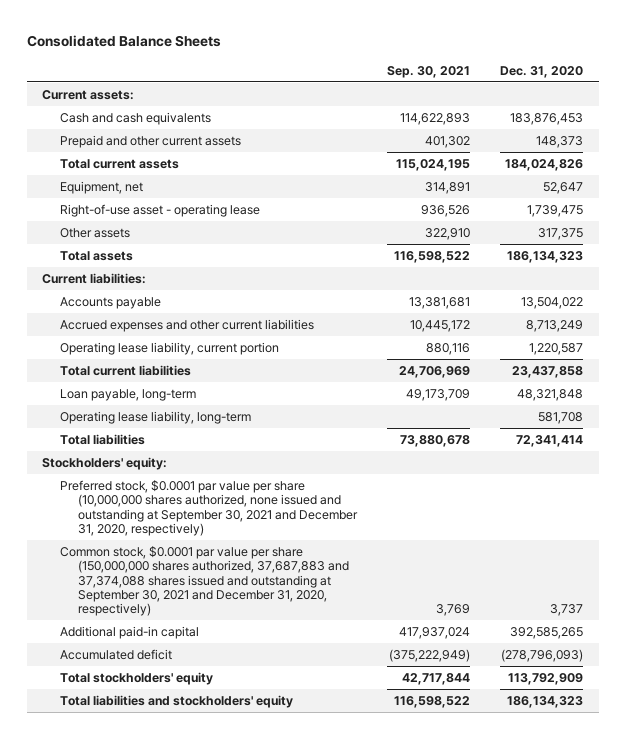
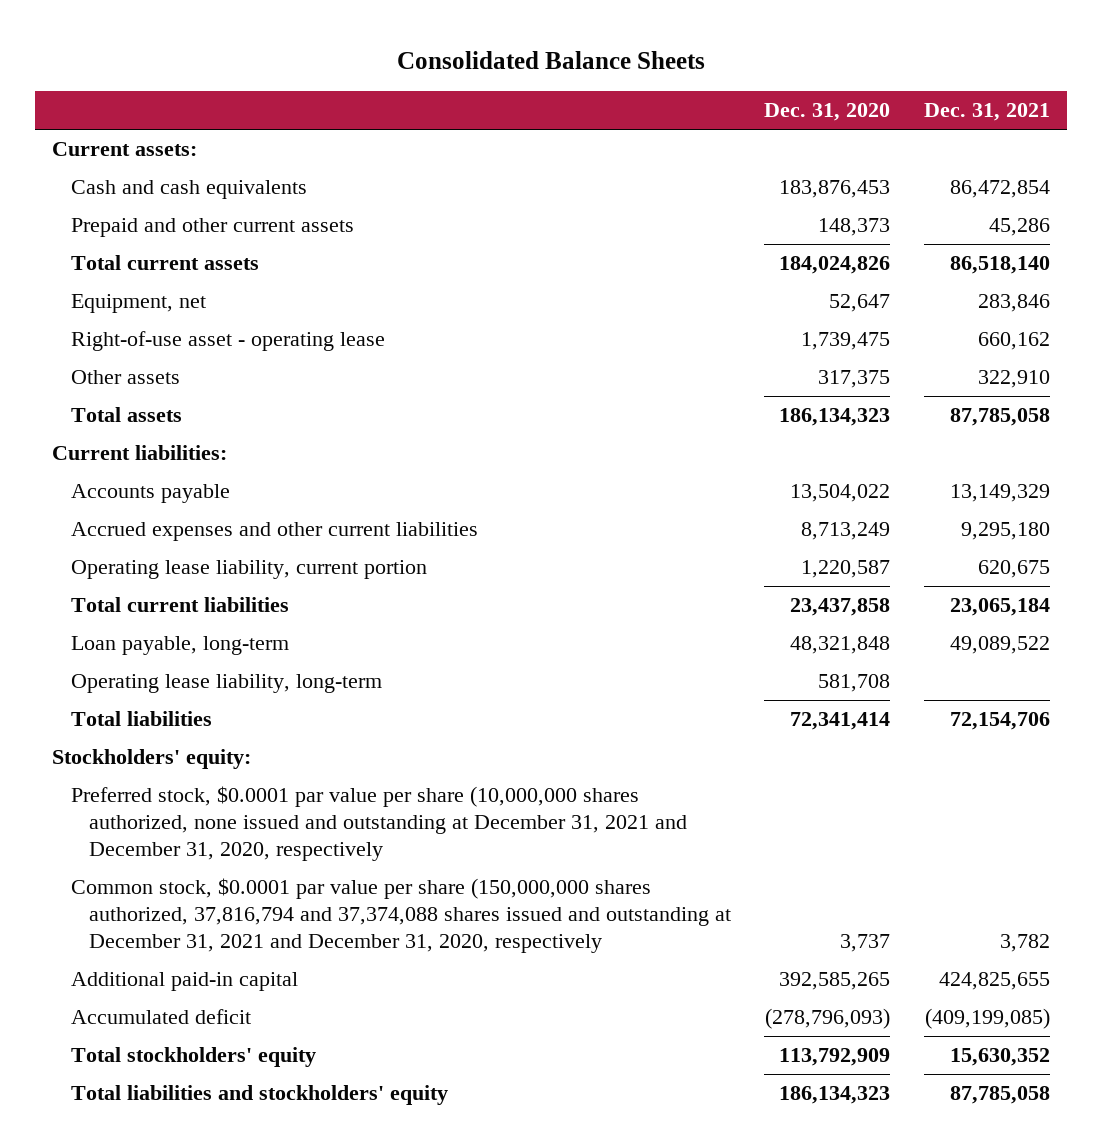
[387,65,471,78] Sep. 30, 2021 -> none
none -> [923,103,1050,122] Dec. 31, 2021
[59,479,358,536] Preferred stock, $0.0001 par value per share (10,000,000 shares authorized, none issued and outstanding at September 30, 2021 and December 31, 2020, respectively) -> [70,786,688,861] Preferred stock, $0.0001 par value per share (10,000,000 shares authorized, none issued and outstanding at December 31, 2021 and December 31, 2020, respectively
[59,545,349,617] Common stock, $0.0001 par value per share (150,000,000 shares authorized, 37,687,883 and 37,374,088 shares issued and outstanding at September 30, 2021 and December 31, 2020, respectively) -> [70,878,732,953] Common stock, $0.0001 par value per share (150,000,000 shares authorized, 37,816,794 and 37,374,088 shares issued and outstanding at December 31, 2021 and December 31, 2020, respectively

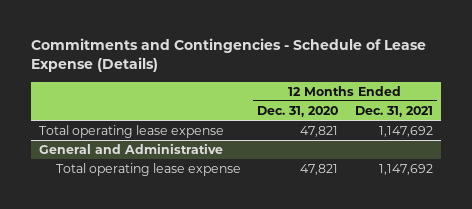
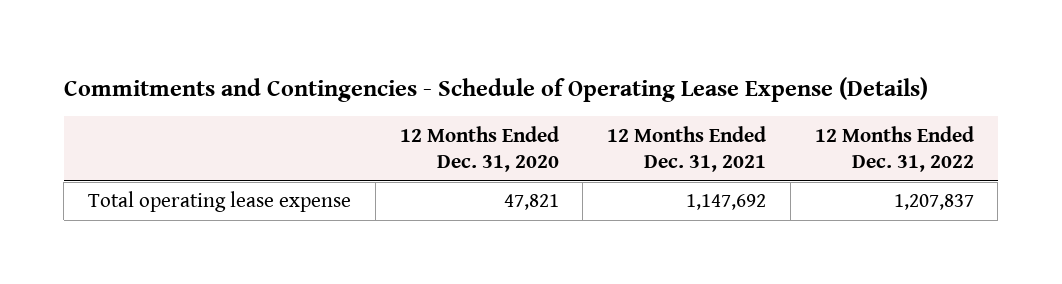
[30,38,426,73] Commitments and Contingencies - Schedule of Lease Expense (Details) -> [63,76,928,102] Commitments and Contingencies - Schedule of Operating Lease Expense (Details)
none -> [814,125,974,173] 12 Months Ended Dec. 31, 2022
[39,143,224,155] General and Administrative -> none
[55,163,241,177] Total operating lease expense -> none

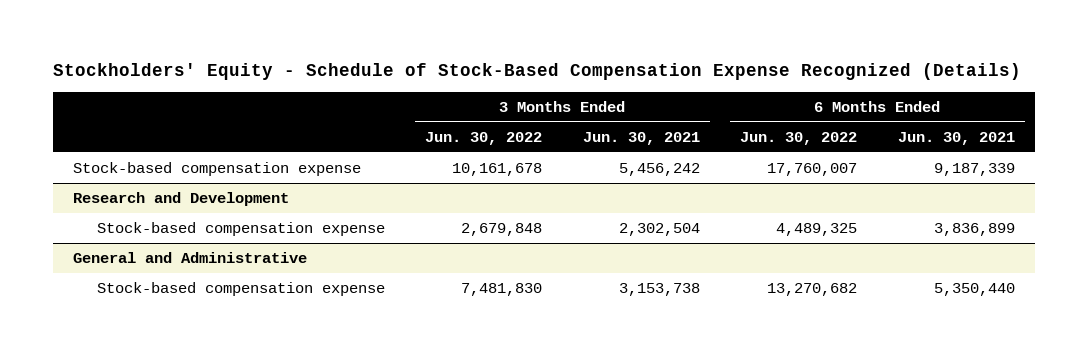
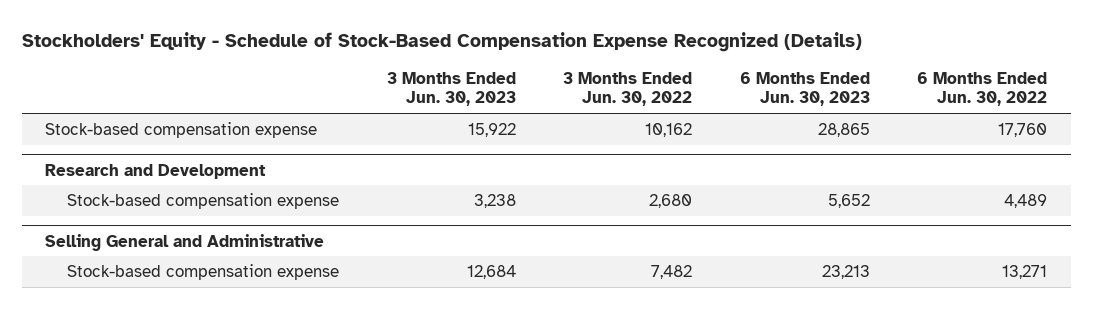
[582,131,700,145] Jun. 30, 2021 -> none
[897,131,1015,145] Jun. 30, 2021 -> none
none -> [386,72,516,107] 3 Months Ended Jun. 30, 2023
none -> [739,72,870,107] 6 Months Ended Jun. 30, 2023
[452,163,543,177] 10,161,678 -> [645,122,693,137] 10,162
[767,163,858,177] 17,760,007 -> [998,122,1048,137] 17,760
[461,223,543,237] 2,679,848 -> [649,193,693,208] 2,680
[776,223,858,237] 4,489,325 -> [1004,193,1048,208] 4,489
[72,252,307,264] General and Administrative -> [45,233,325,251] Selling General and Administrative
[461,283,543,297] 7,481,830 -> [651,264,693,279] 7,482
[767,283,858,297] 13,270,682 -> [1002,264,1048,279] 13,271

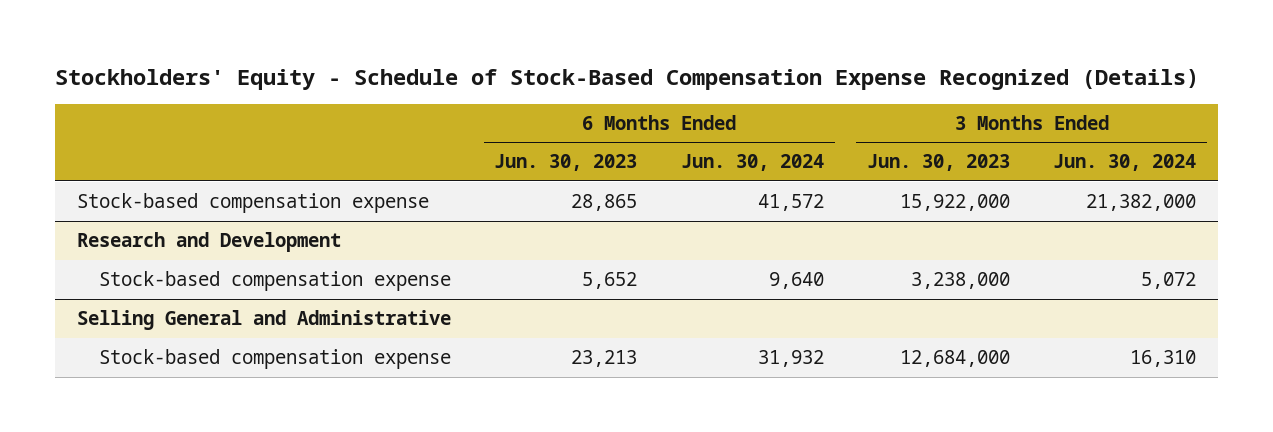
[563,72,693,107] 3 Months Ended Jun. 30, 2022 -> none
[917,72,1048,107] 6 Months Ended Jun. 30, 2022 -> none
none -> [680,154,824,172] Jun. 30, 2024
none -> [1053,154,1197,172] Jun. 30, 2024
[467,122,516,137] 15,922 -> [899,194,1010,212] 15,922,000
[473,193,516,208] 3,238 -> [910,272,1010,290] 3,238,000
[466,264,516,279] 12,684 -> [899,350,1010,368] 12,684,000

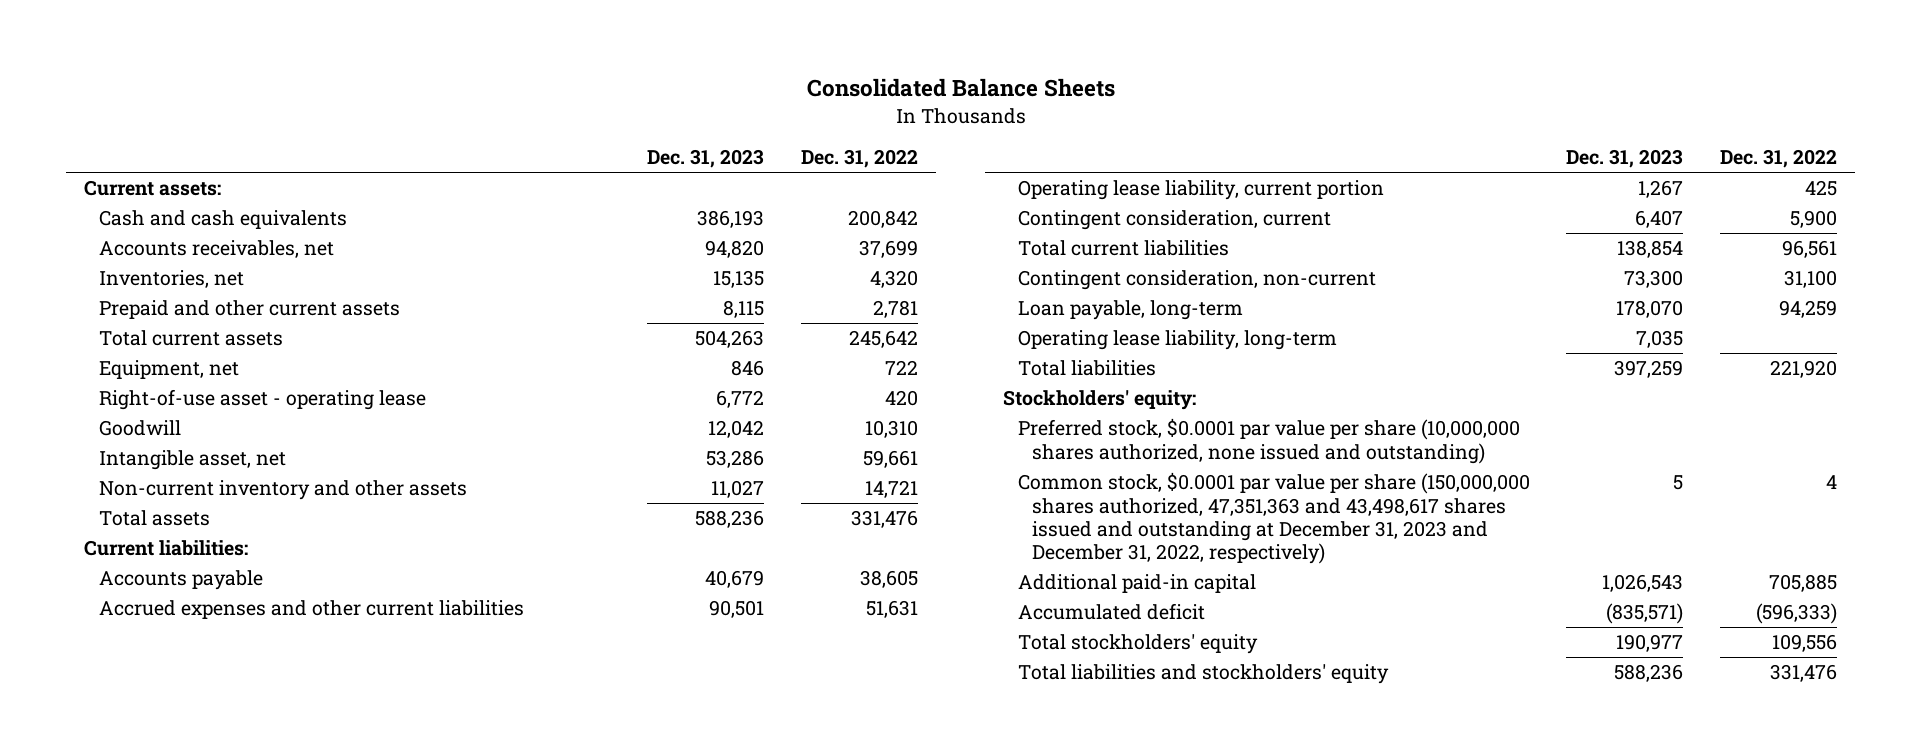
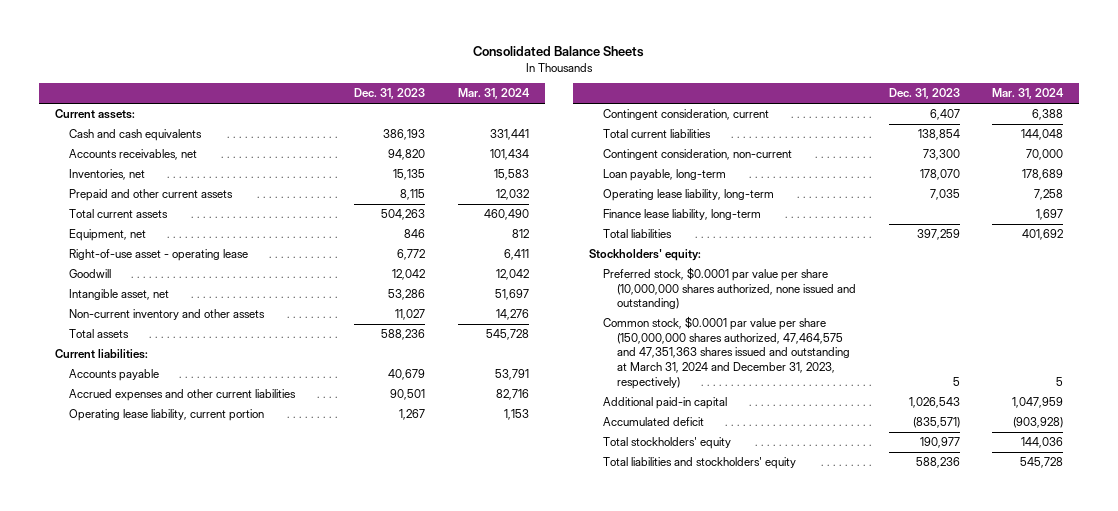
[801,149,919,169] Dec. 31, 2022 -> none
none -> [457,88,530,100] Mar. 31, 2024
none -> [603,209,762,221] Finance lease liability, long-term
[1017,472,1530,565] Common stock, $0.0001 par value per share (150,000,000 shares authorized, 47,351,363 and 43,498,617 shares issued and outstanding at December 31, 2023 and December 31, 2022, respectively) -> [603,316,851,389] Common stock, $0.0001 par value per share (150,000,000 shares authorized, 47,464,575 and 47,351,363 shares issued and outstanding at March 31, 2024 and December 31, 2023, respectively)

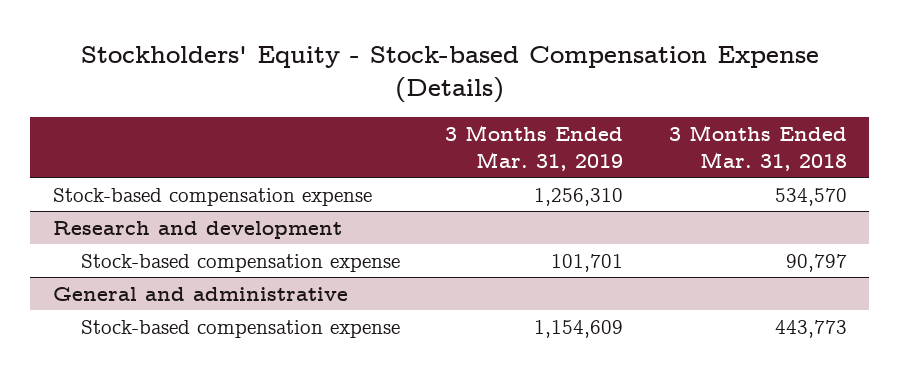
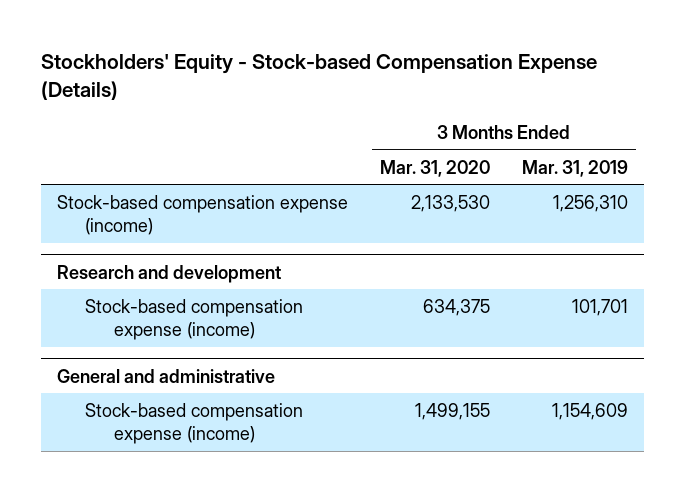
[668,125,847,171] 3 Months Ended Mar. 31, 2018 -> none
none -> [379,159,490,177] Mar. 31, 2020
[53,187,373,206] Stock-based compensation expense -> [56,194,348,236] Stock-based compensation expense (income)
[81,253,401,272] Stock-based compensation expense -> [85,298,304,341] Stock-based compensation expense (income)
[81,319,401,338] Stock-based compensation expense -> [85,402,304,445] Stock-based compensation expense (income)

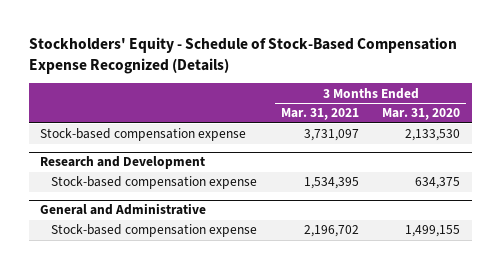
[41,53,598,100] Stockholders' Equity - Stock-based Compensation Expense (Details) -> [28,37,457,74] Stockholders' Equity - Schedule of Stock-Based Compensation Expense Recognized (Details)
[521,159,628,177] Mar. 31, 2019 -> none
none -> [280,108,359,121] Mar. 31, 2021
[56,194,348,236] Stock-based compensation expense (income) -> [40,128,247,142] Stock-based compensation expense
[56,264,281,283] Research and development -> [40,156,206,170] Research and Development
[85,298,304,341] Stock-based compensation expense (income) -> [51,176,258,190] Stock-based compensation expense
[56,368,275,383] General and administrative -> [40,203,207,216] General and Administrative
[85,402,304,445] Stock-based compensation expense (income) -> [51,224,258,238] Stock-based compensation expense

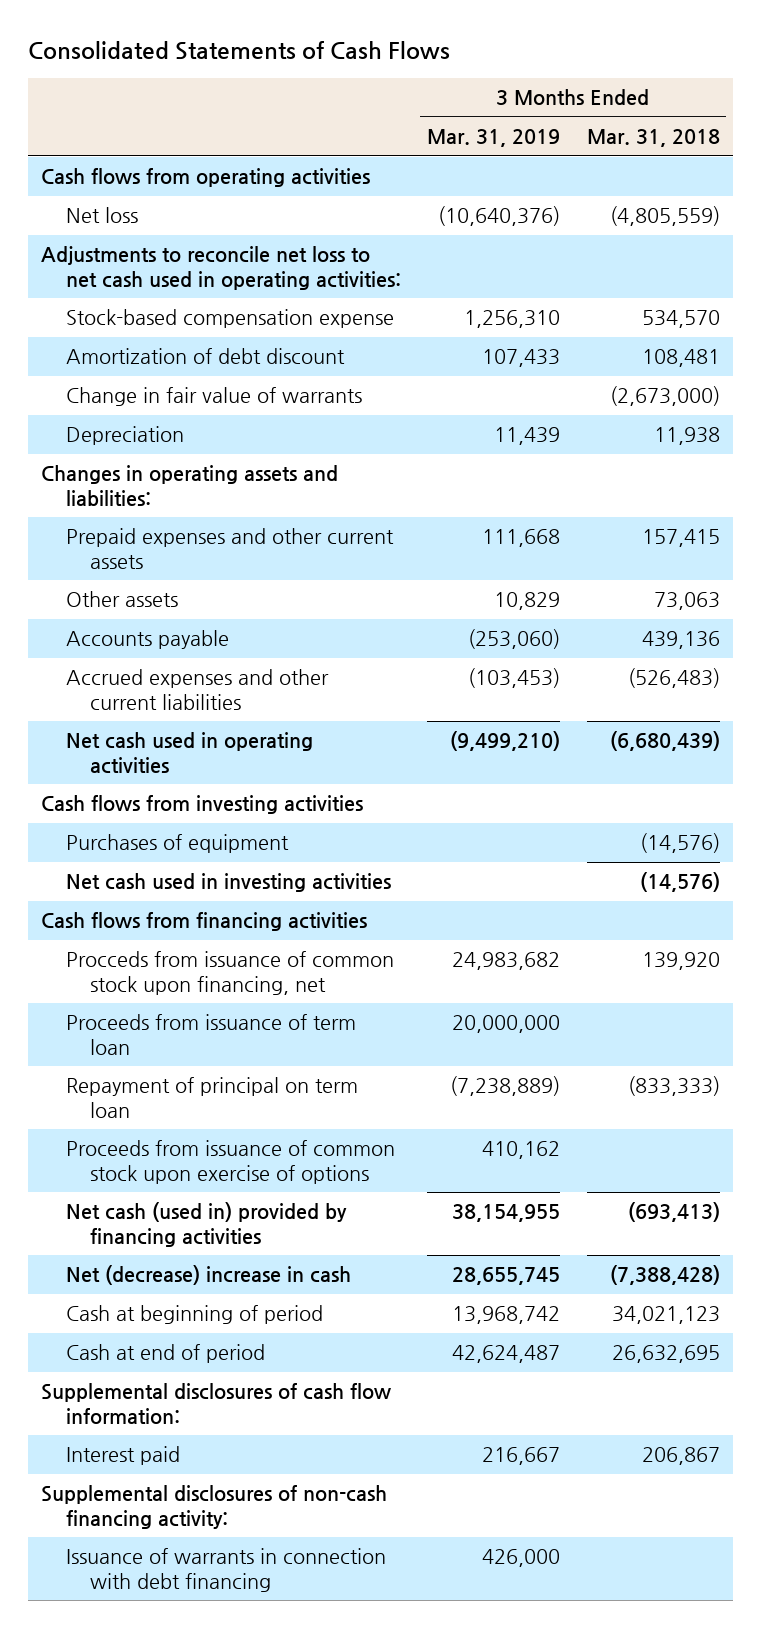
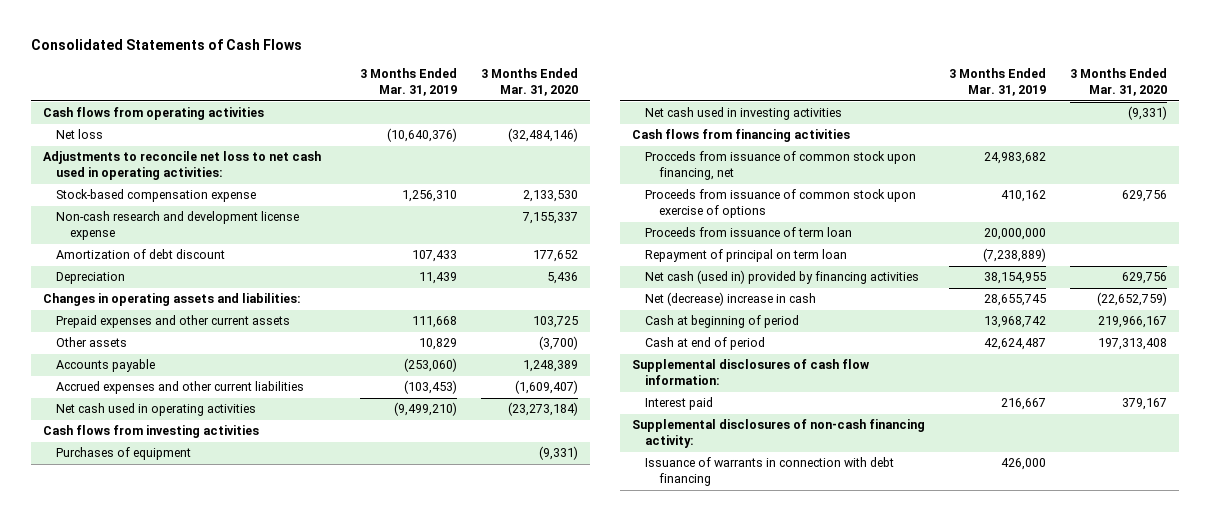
[586,129,720,148] Mar. 31, 2018 -> none
none -> [480,68,578,97] 3 Months Ended Mar. 31, 2020
none -> [56,211,300,241] Non-cash research and development license expense
[65,387,362,407] Change in fair value of warrants -> none
[65,1140,395,1184] Proceeds from issuance of common stock upon exercise of options -> [645,189,917,219] Proceeds from issuance of common stock upon exercise of options

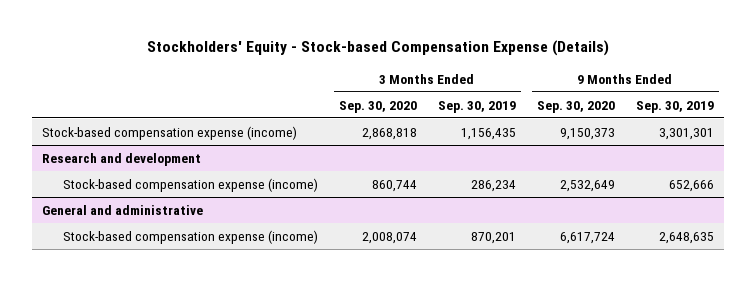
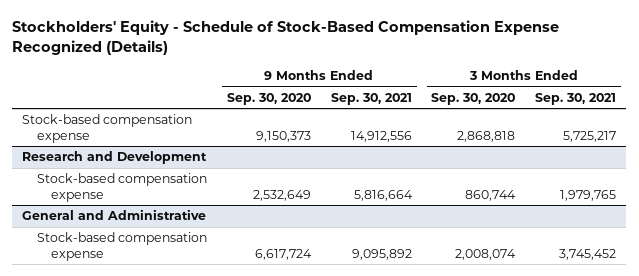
[147,40,610,57] Stockholders' Equity - Stock-based Compensation Expense (Details) -> [12,20,560,55] Stockholders' Equity - Schedule of Stock-Based Compensation Expense Recognized (Details)
[437,100,516,113] Sep. 30, 2019 -> none
[635,100,714,113] Sep. 30, 2019 -> none
none -> [330,92,412,105] Sep. 30, 2021
none -> [535,92,617,105] Sep. 30, 2021
[42,125,298,140] Stock-based compensation expense (income) -> [22,114,193,143] Stock-based compensation expense
[42,152,202,166] Research and development -> [22,151,208,165] Research and Development
[62,177,318,192] Stock-based compensation expense (income) -> [36,173,207,202] Stock-based compensation expense
[42,204,204,215] General and administrative -> [22,209,207,221] General and Administrative
[62,229,318,244] Stock-based compensation expense (income) -> [36,232,207,261] Stock-based compensation expense

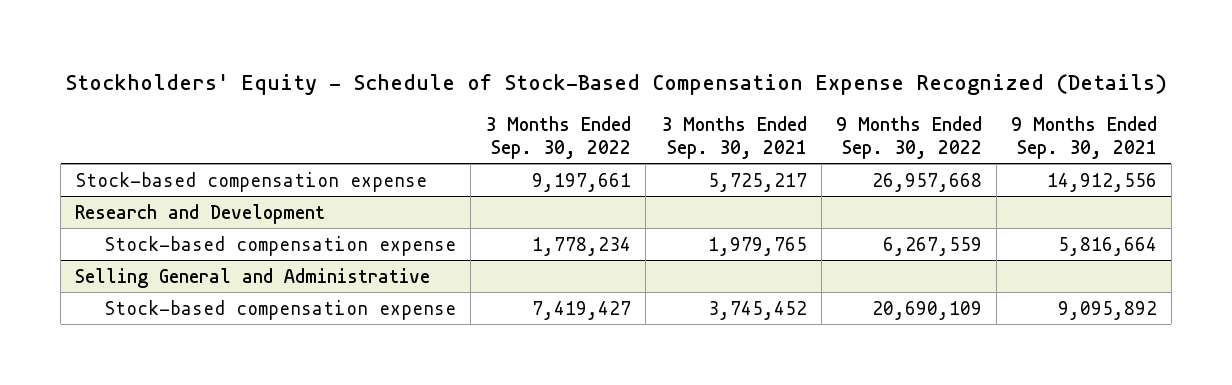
[226,92,311,105] Sep. 30, 2020 -> none
[431,92,516,105] Sep. 30, 2020 -> none
none -> [485,116,632,159] 3 Months Ended Sep. 30, 2022
none -> [835,116,982,159] 9 Months Ended Sep. 30, 2022
[22,209,207,221] General and Administrative -> [75,267,431,288] Selling General and Administrative

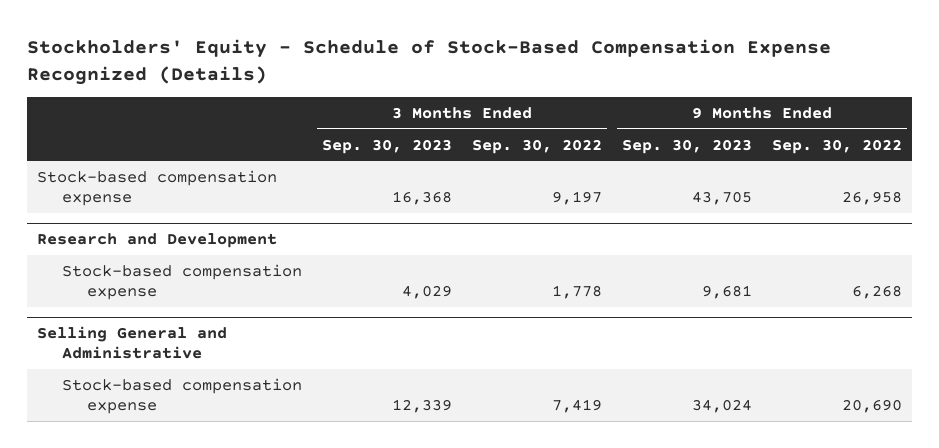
[660,116,807,159] 3 Months Ended Sep. 30, 2021 -> none
[1010,116,1157,159] 9 Months Ended Sep. 30, 2021 -> none
none -> [322,138,453,154] Sep. 30, 2023
none -> [621,138,752,154] Sep. 30, 2023
[532,172,632,192] 9,197,661 -> [551,191,602,206] 9,197
[871,172,982,192] 26,957,668 -> [841,191,902,206] 26,958
[532,236,632,256] 1,778,234 -> [551,285,602,300] 1,778
[882,236,982,256] 6,267,559 -> [851,285,902,300] 6,268
[532,300,632,320] 7,419,427 -> [551,399,602,414] 7,419
[871,300,982,320] 20,690,109 -> [841,399,902,414] 20,690

